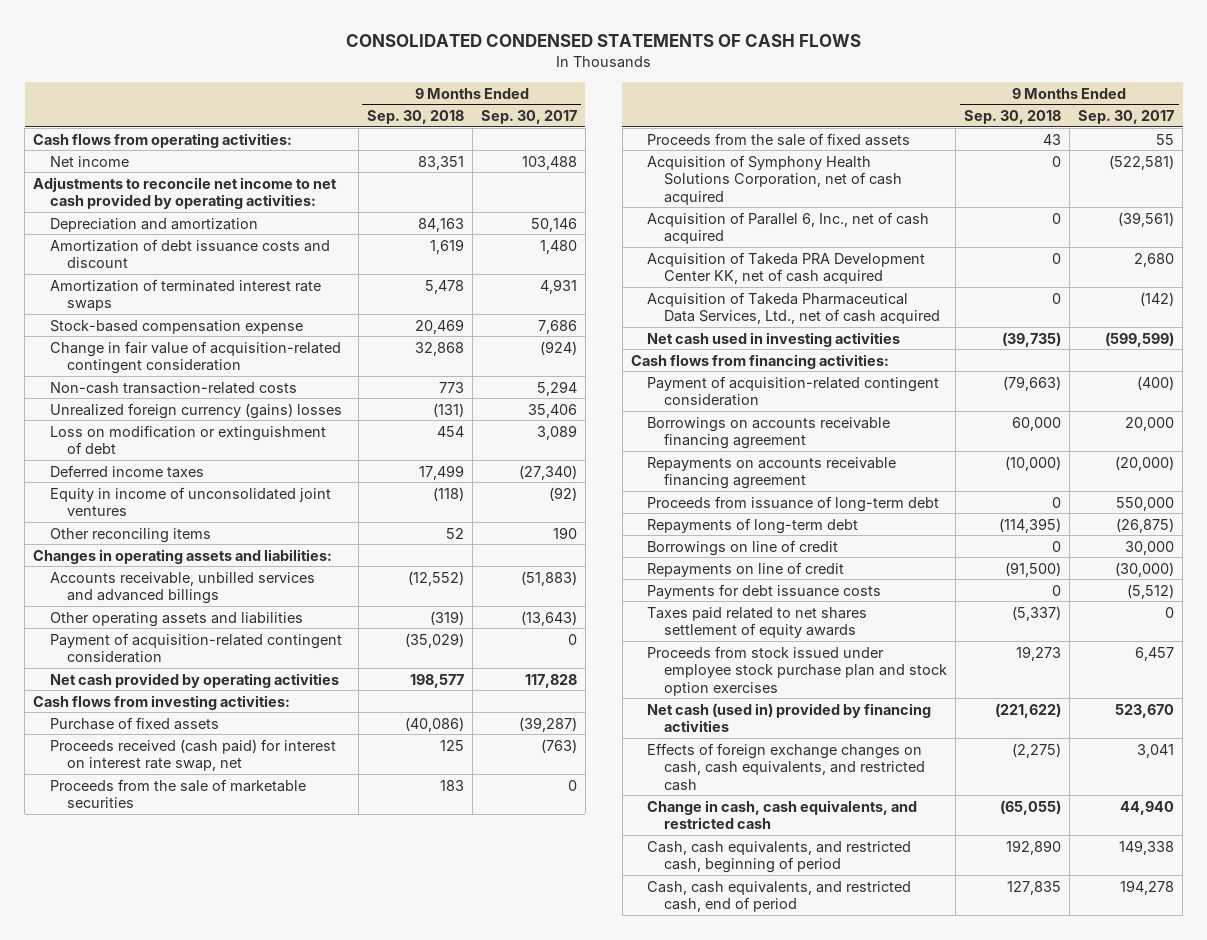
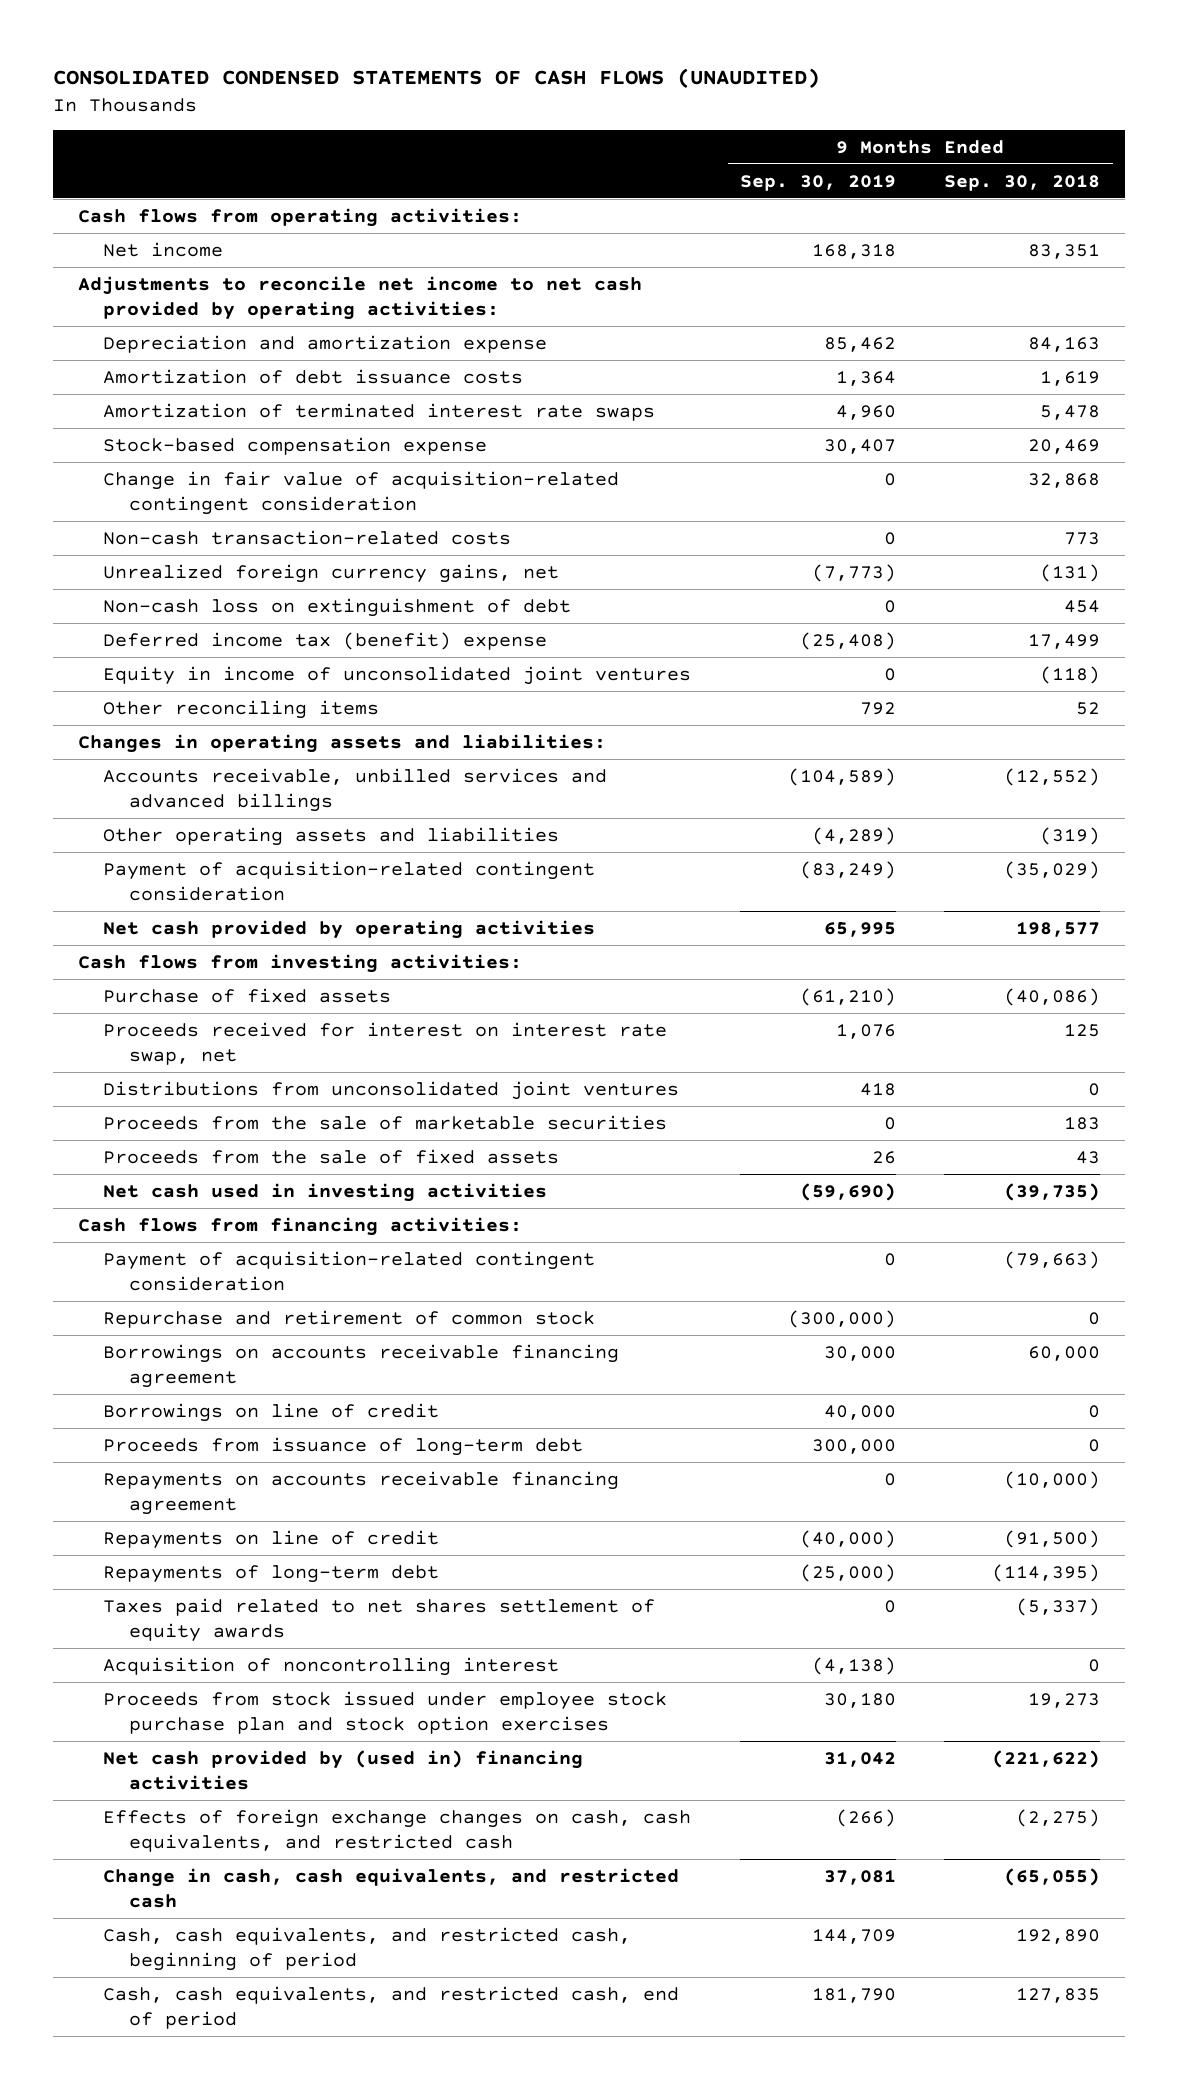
[345,34,861,48] CONSOLIDATED CONDENSED STATEMENTS OF CASH FLOWS -> [53,67,821,88] CONSOLIDATED CONDENSED STATEMENTS OF CASH FLOWS (UNAUDITED)
[480,109,577,124] Sep. 30, 2017 -> none
none -> [739,174,896,191] Sep. 30, 2019
[49,217,258,232] Depreciation and amortization -> [103,334,548,353] Depreciation and amortization expense
[49,238,330,269] Amortization of debt issuance costs and discount -> [103,368,524,384] Amortization of debt issuance costs
[49,402,342,419] Unrealized foreign currency (gains) losses -> [103,563,560,583] Unrealized foreign currency gains, net
[49,424,326,455] Loss on modification or extinguishment of debt -> [103,597,572,617] Non-cash loss on extinguishment of debt
[49,464,204,478] Deferred income taxes -> [103,631,548,650] Deferred income tax (benefit) expense
[49,738,336,772] Proceeds received (cash paid) for interest on interest rate swap, net -> [103,1021,668,1065] Proceeds received for interest on interest rate swap, net
none -> [103,1080,680,1100] Distributions from unconsolidated joint ventures
[647,154,903,205] Acquisition of Symphony Health Solutions Corporation, net of cash acquired -> none
[647,211,930,245] Acquisition of Parallel 6, Inc., net of cash acquired -> none
[647,251,926,285] Acquisition of Takeda PRA Development Center KK, net of cash acquired -> none
[647,291,941,325] Acquisition of Takeda Pharmaceutical Data Services, Ltd., net of cash acquired -> none
none -> [103,1309,596,1328] Repurchase and retirement of common stock
[647,495,940,512] Proceeds from issuance of long-term debt -> [103,1436,584,1456] Proceeds from issuance of long-term debt
[647,456,897,490] Repayments on accounts receivable financing agreement -> [103,1470,620,1515] Repayments on accounts receivable financing agreement
[647,583,882,599] Payments for debt issuance costs -> none
[647,517,859,534] Repayments of long-term debt -> [103,1564,440,1583] Repayments of long-term debt
none -> [103,1656,560,1676] Acquisition of noncontrolling interest
[647,702,932,733] Net cash (used in) provided by financing activities -> [103,1749,584,1790] Net cash provided by (used in) financing activities

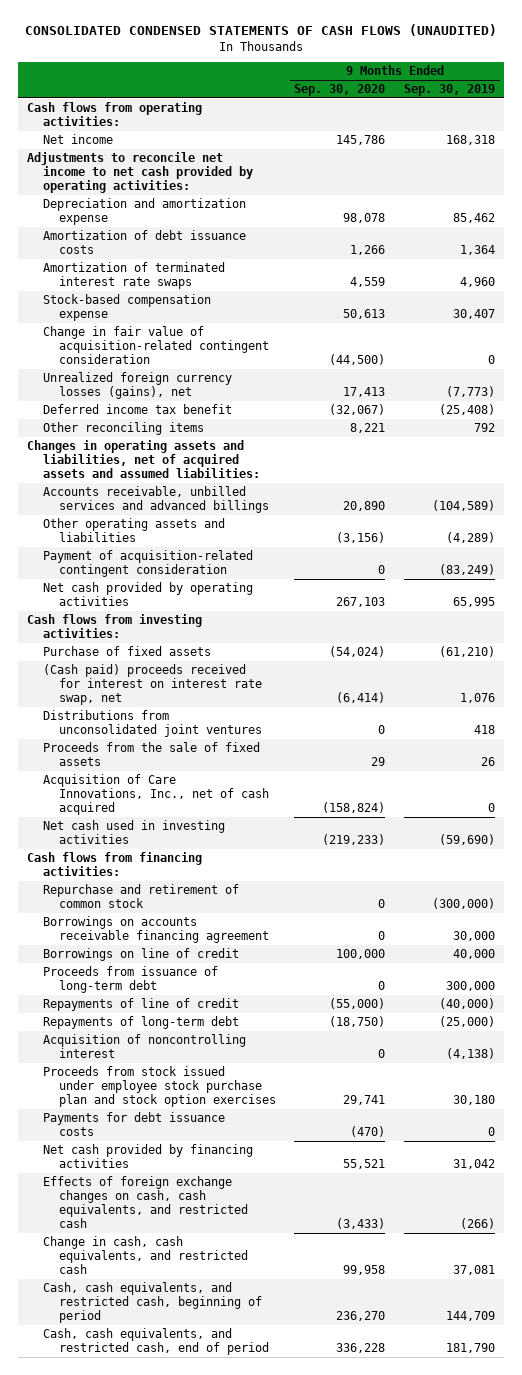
[944,174,1101,191] Sep. 30, 2018 -> none
none -> [294,84,386,97] Sep. 30, 2020
[103,529,512,545] Non-cash transaction-related costs -> none
[103,597,572,617] Non-cash loss on extinguishment of debt -> none
[103,665,692,685] Equity in income of unconsolidated joint ventures -> none
[103,563,560,583] Unrealized foreign currency gains, net -> [42,372,232,400] Unrealized foreign currency losses (gains), net
[103,631,548,650] Deferred income tax (benefit) expense -> [42,404,232,415] Deferred income tax benefit
[77,733,606,753] Changes in operating assets and liabilities: -> [26,440,260,479] Changes in operating assets and liabilities, net of acquired assets and assumed liabilities:
[103,1021,668,1065] Proceeds received for interest on interest rate swap, net -> [42,664,262,706] (Cash paid) proceeds received for interest on interest rate swap, net
[103,1114,668,1130] Proceeds from the sale of marketable securities -> none
none -> [42,774,269,816] Acquisition of Care Innovations, Inc., net of cash acquired
[103,1250,596,1291] Payment of acquisition-related contingent consideration -> none
[103,1470,620,1515] Repayments on accounts receivable financing agreement -> none
[103,1529,440,1549] Repayments on line of credit -> [42,998,239,1012] Repayments of line of credit
[103,1597,656,1642] Taxes paid related to net shares settlement of equity awards -> none
none -> [42,1112,225,1137] Payments for debt issuance costs
[103,1749,584,1790] Net cash provided by (used in) financing activities -> [42,1144,253,1169] Net cash provided by financing activities

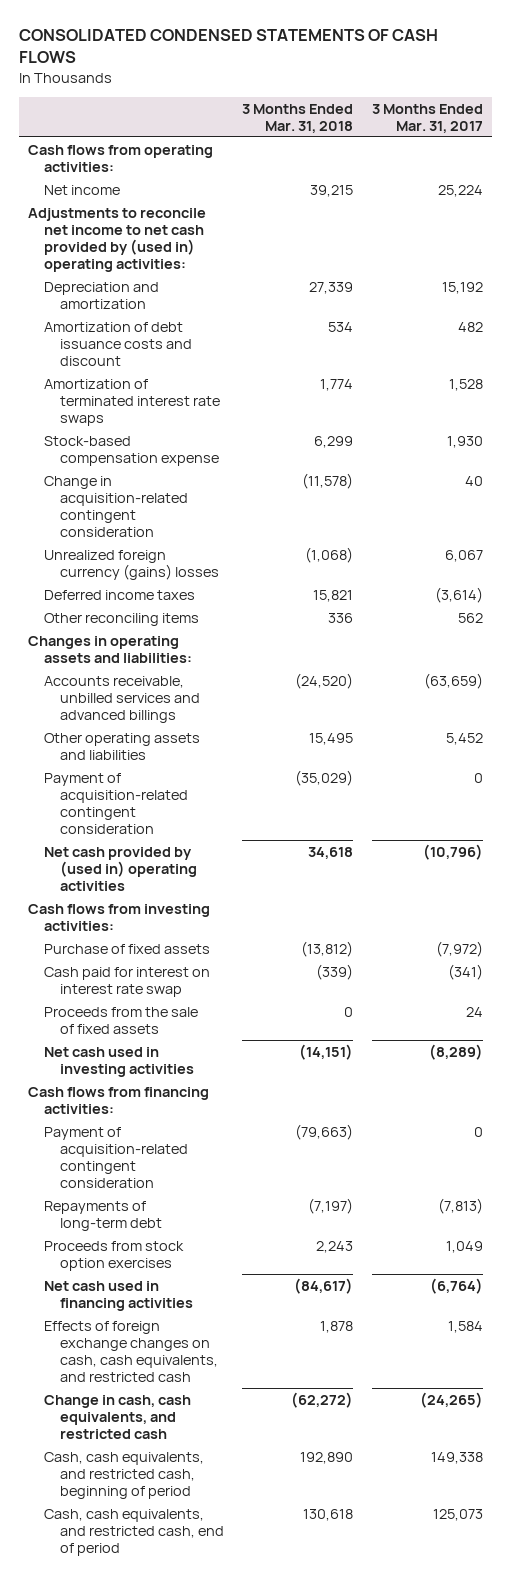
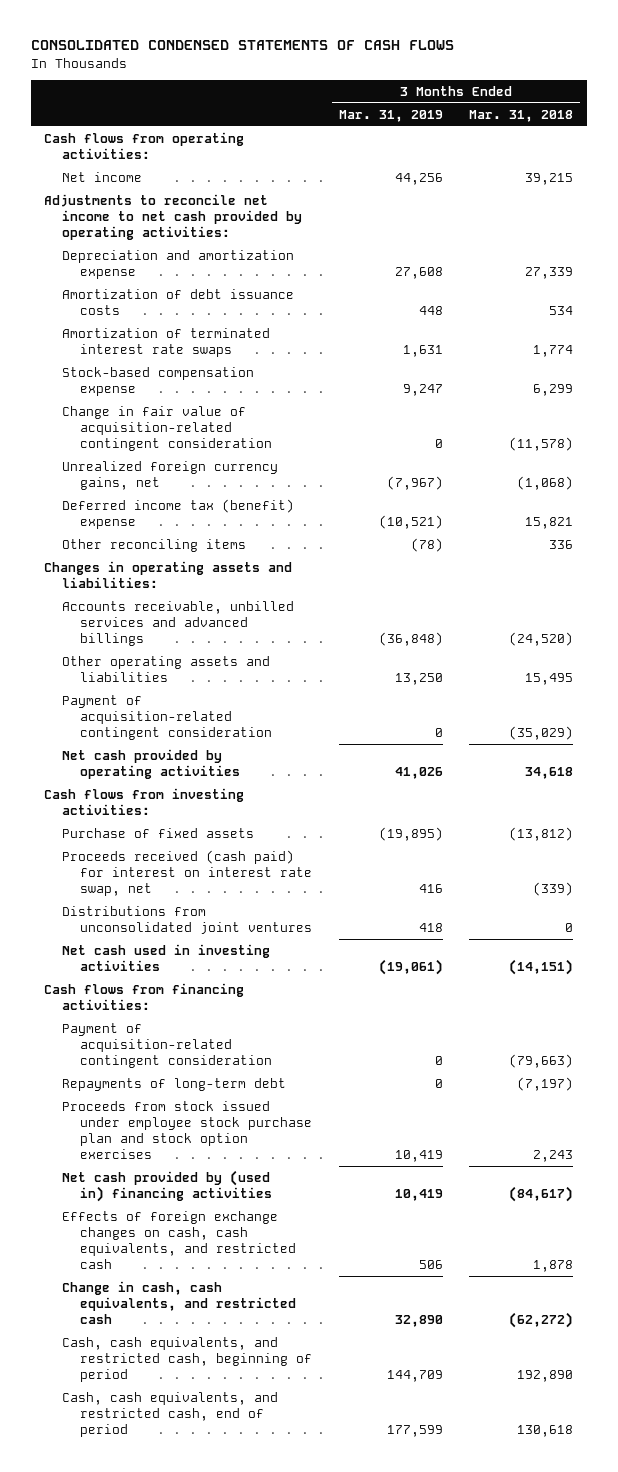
[371,103,483,133] 3 Months Ended Mar. 31, 2017 -> none
none -> [338,109,443,122] Mar. 31, 2019
[28,207,207,273] Adjustments to reconcile net income to net cash provided by (used in) operating activities: -> [44,193,303,241] Adjustments to reconcile net income to net cash provided by operating activities:
[44,281,160,309] Depreciation and amortization -> [62,249,295,279] Depreciation and amortization expense
[44,321,193,366] Amortization of debt issuance costs and discount -> [62,288,295,315] Amortization of debt issuance costs
[44,475,189,538] Change in acquisition-related contingent consideration -> [62,405,273,452] Change in fair value of acquisition-related contingent consideration
[44,549,220,580] Unrealized foreign currency (gains) losses -> [62,460,279,490] Unrealized foreign currency gains, net
[44,589,196,600] Deferred income taxes -> [62,498,295,529] Deferred income tax (benefit) expense
[44,846,198,891] Net cash provided by (used in) operating activities -> [62,748,241,779] Net cash provided by operating activities
[44,1006,199,1034] Proceeds from the sale of fixed assets -> none
[44,966,211,997] Cash paid for interest on interest rate swap -> [62,849,313,897] Proceeds received (cash paid) for interest on interest rate swap, net
none -> [62,905,313,934] Distributions from unconsolidated joint ventures
[44,1240,185,1271] Proceeds from stock option exercises -> [62,1100,313,1160] Proceeds from stock issued under employee stock purchase plan and stock option exercises
[44,1280,194,1311] Net cash used in financing activities -> [62,1169,273,1202] Net cash provided by (used in) financing activities

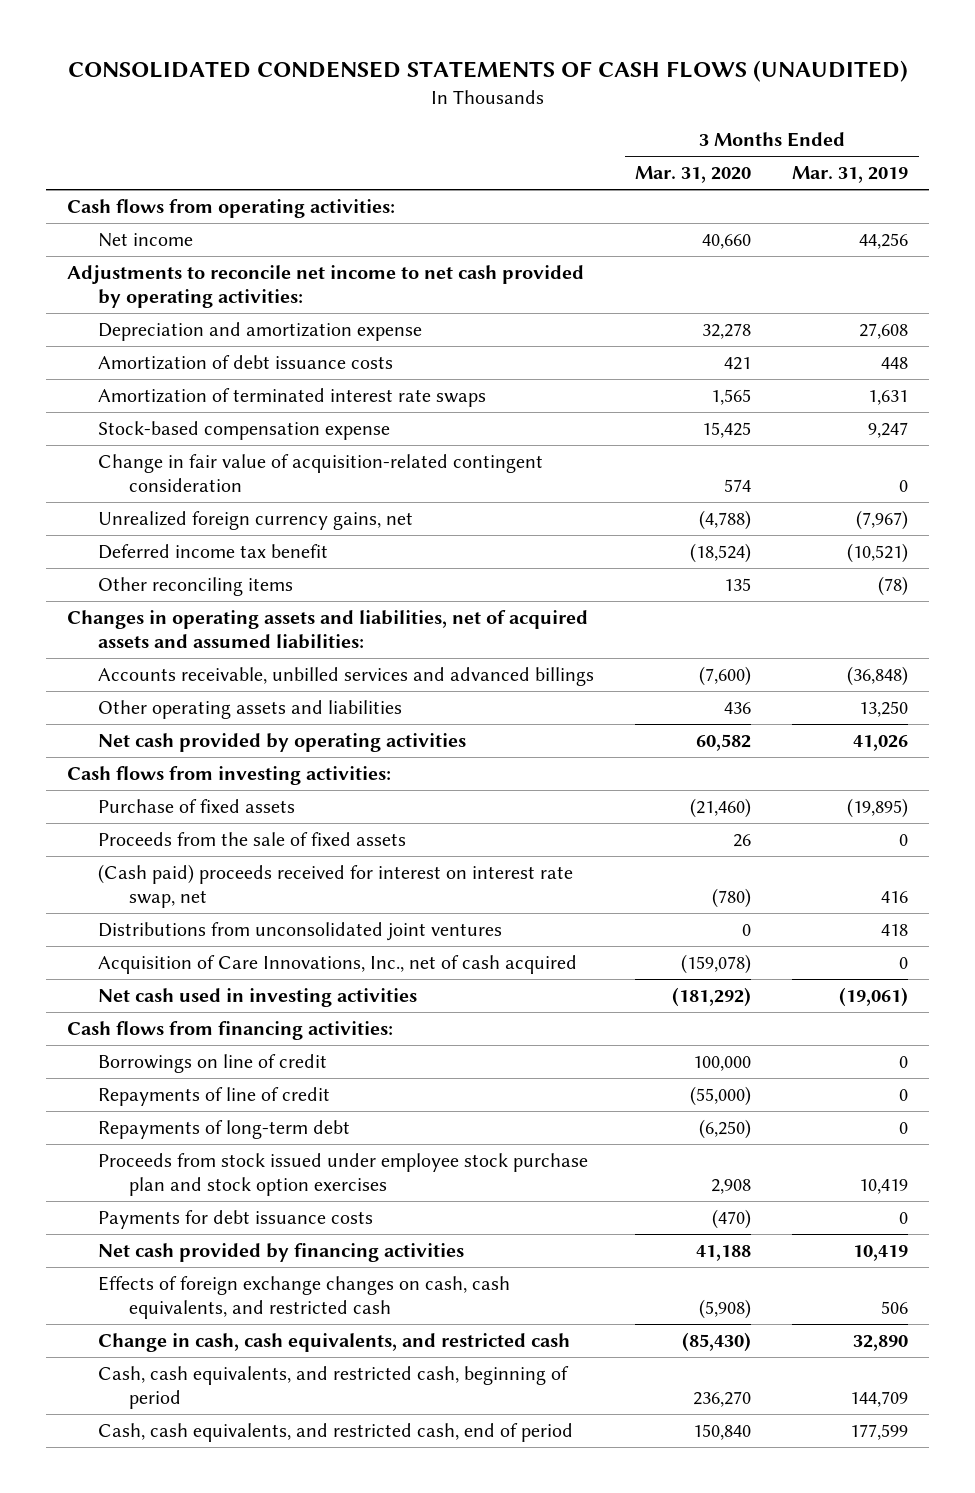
[30,40,454,51] CONSOLIDATED CONDENSED STATEMENTS OF CASH FLOWS -> [67,59,908,82] CONSOLIDATED CONDENSED STATEMENTS OF CASH FLOWS (UNAUDITED)
[469,109,574,122] Mar. 31, 2018 -> none
none -> [635,166,752,184] Mar. 31, 2020
[62,498,295,529] Deferred income tax (benefit) expense -> [97,543,328,559] Deferred income tax benefit
[44,560,293,588] Changes in operating assets and liabilities: -> [66,609,588,649] Changes in operating assets and liabilities, net of acquired assets and assumed liabilities:
[62,694,273,741] Payment of acquisition-related contingent consideration -> none
none -> [97,831,406,846] Proceeds from the sale of fixed assets
[62,849,313,897] Proceeds received (cash paid) for interest on interest rate swap, net -> [97,863,573,908] (Cash paid) proceeds received for interest on interest rate swap, net
none -> [97,954,577,974] Acquisition of Care Innovations, Inc., net of cash acquired
[62,1022,273,1069] Payment of acquisition-related contingent consideration -> none
none -> [97,1053,327,1073] Borrowings on line of credit
none -> [97,1086,330,1106] Repayments of line of credit
none -> [97,1209,373,1229] Payments for debt issuance costs
[62,1169,273,1202] Net cash provided by (used in) financing activities -> [97,1242,464,1262] Net cash provided by financing activities

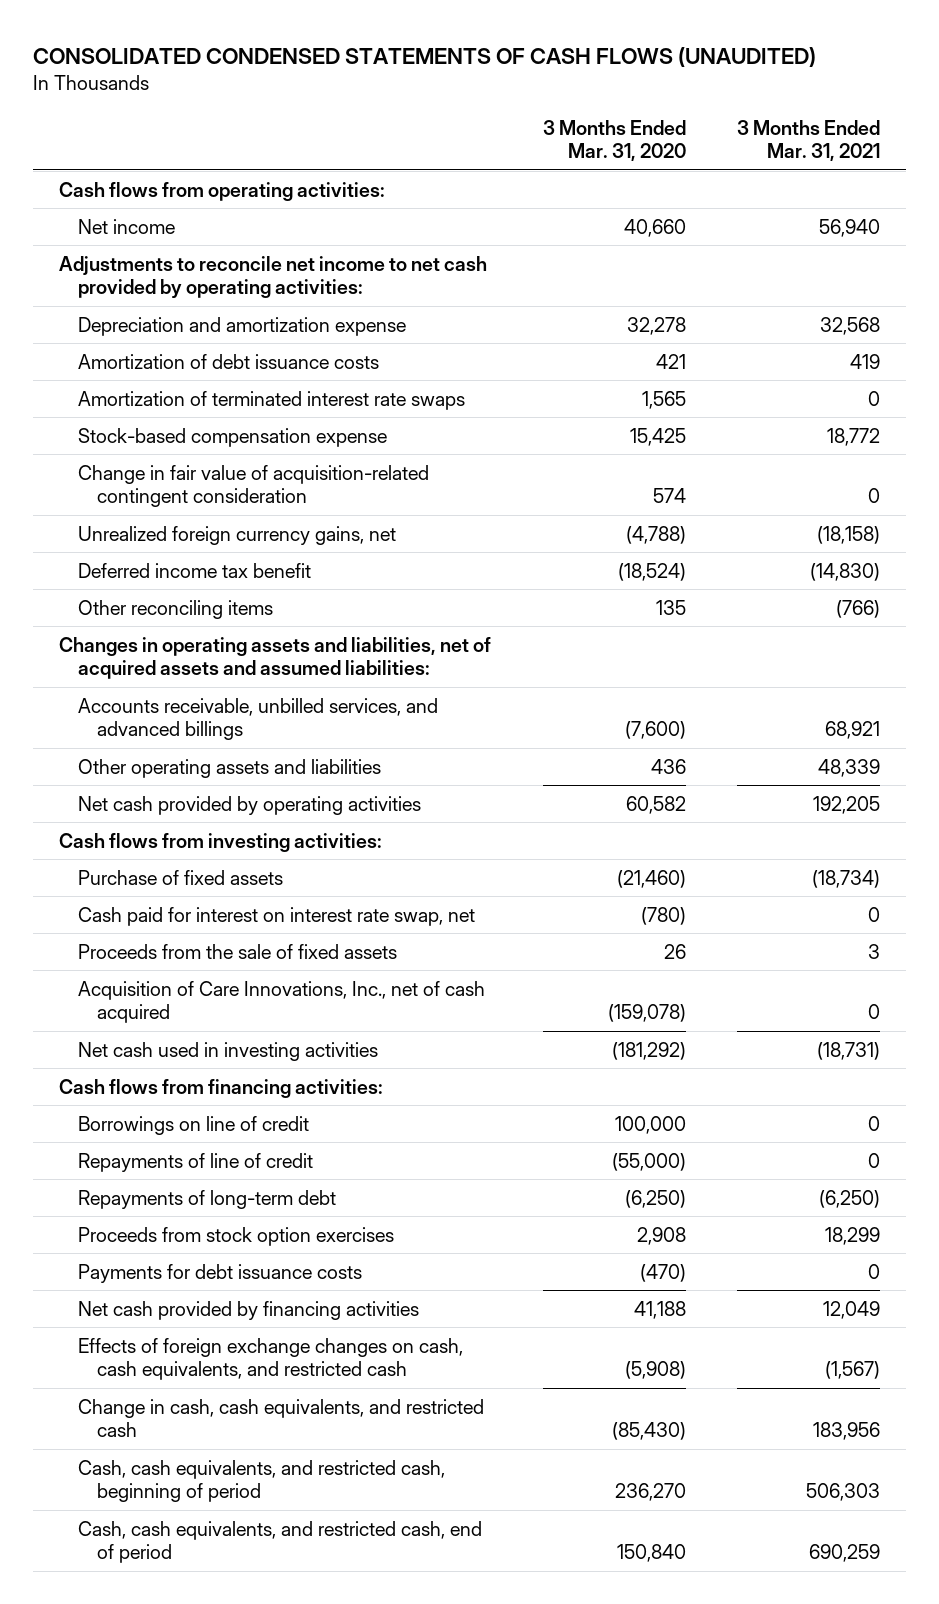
[792,166,909,184] Mar. 31, 2019 -> none
none -> [736,119,880,162] 3 Months Ended Mar. 31, 2021
[97,666,594,686] Accounts receivable, unbilled services and advanced billings -> [77,697,438,741] Accounts receivable, unbilled services, and advanced billings
none -> [77,906,475,926] Cash paid for interest on interest rate swap, net
[97,863,573,908] (Cash paid) proceeds received for interest on interest rate swap, net -> none
[97,921,502,941] Distributions from unconsolidated joint ventures -> none
[97,1152,588,1196] Proceeds from stock issued under employee stock purchase plan and stock option exercises -> [77,1226,394,1246] Proceeds from stock option exercises

